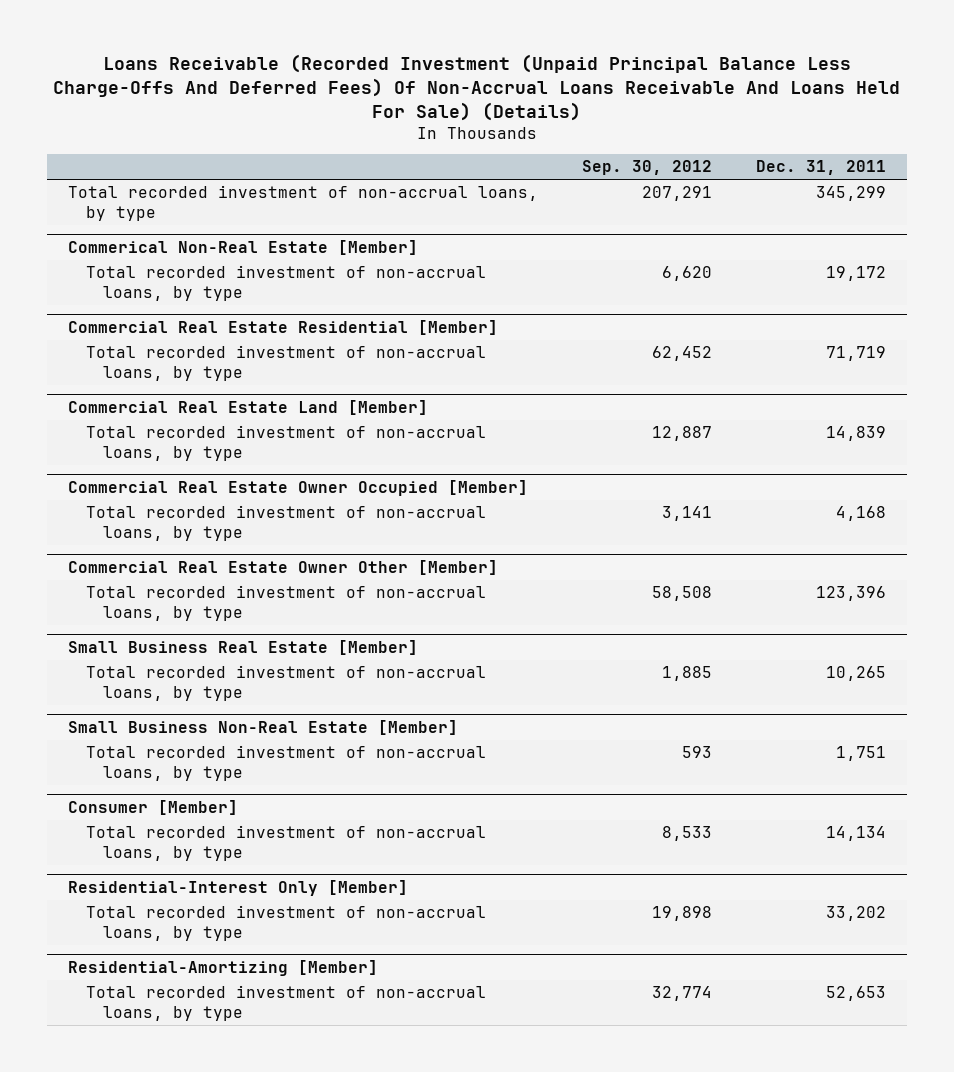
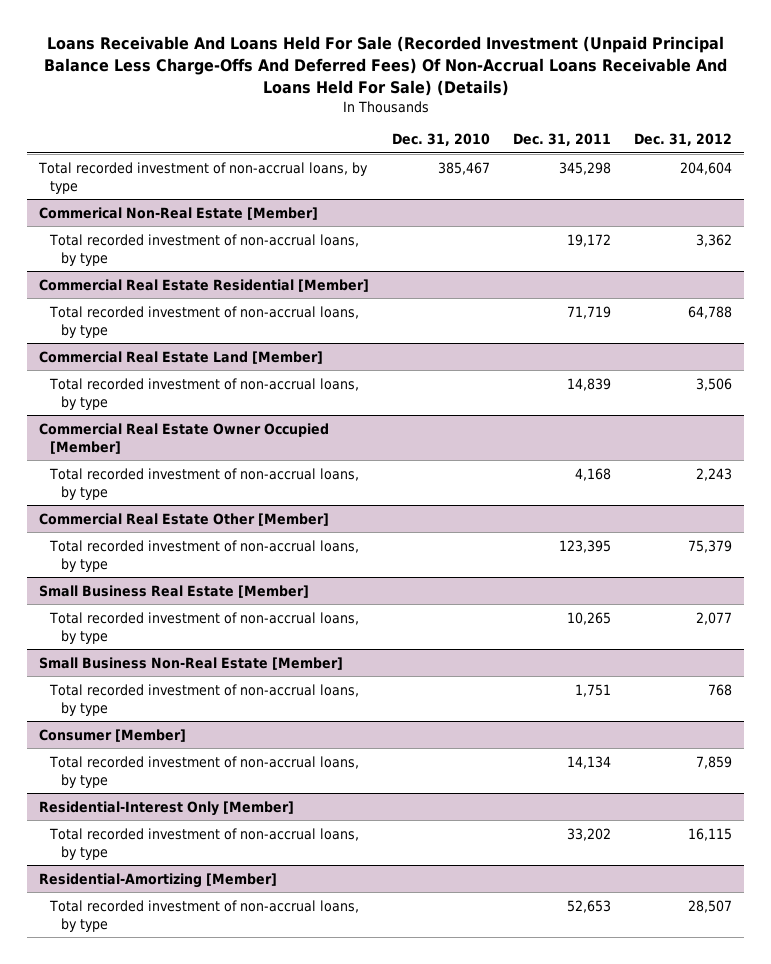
[52,54,900,122] Loans Receivable (Recorded Investment (Unpaid Principal Balance Less Charge-Offs And Deferred Fees) Of Non-Accrual Loans Receivable And Loans Held For Sale) (Details) -> [43,36,727,96] Loans Receivable And Loans Held For Sale (Recorded Investment (Unpaid Principal Balance Less Charge-Offs And Deferred Fees) Of Non-Accrual Loans Receivable And Loans Held For Sale) (Details)
[581,160,712,176] Sep. 30, 2012 -> none
none -> [392,133,491,147] Dec. 31, 2010
none -> [634,133,733,147] Dec. 31, 2012
[815,186,886,202] 345,299 -> [559,161,612,175] 345,298
[68,560,499,576] Commercial Real Estate Owner Other [Member] -> [38,512,329,526] Commercial Real Estate Other [Member]
[815,586,886,602] 123,396 -> [559,539,612,553] 123,395

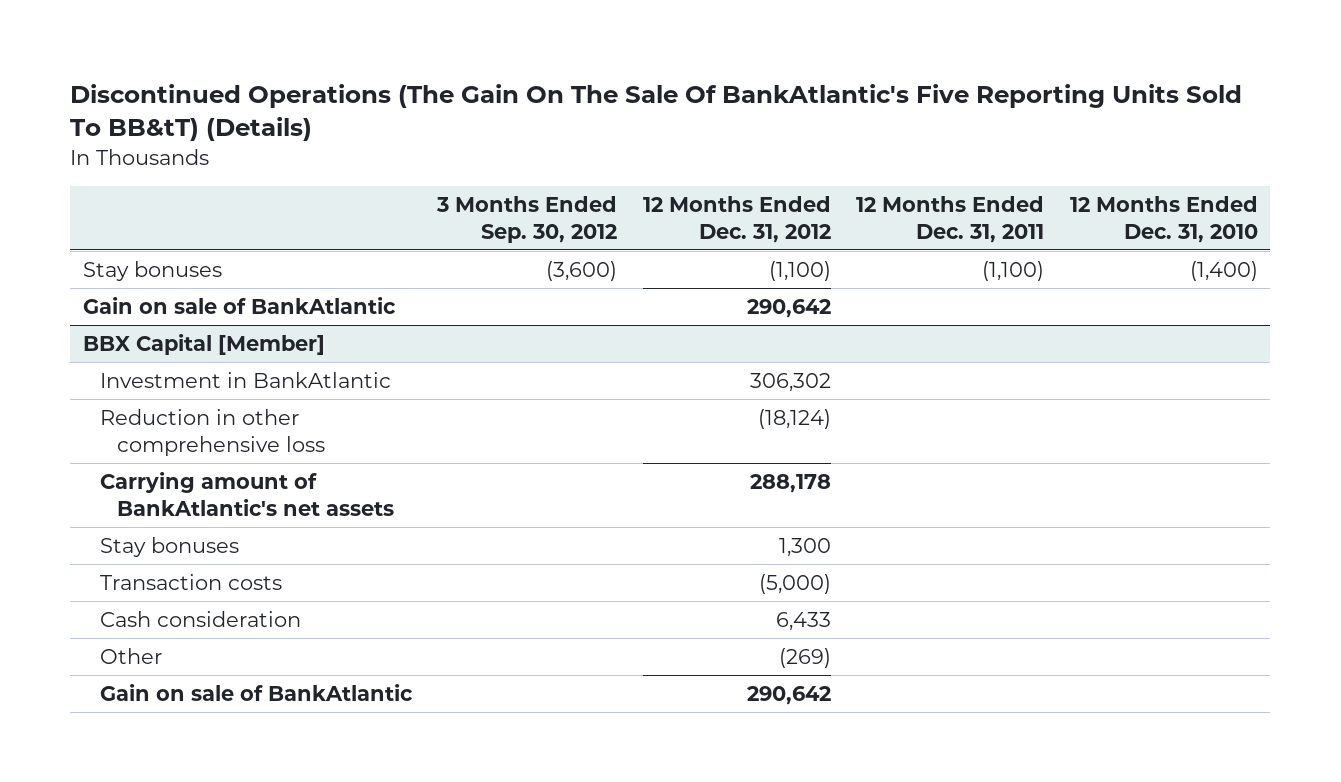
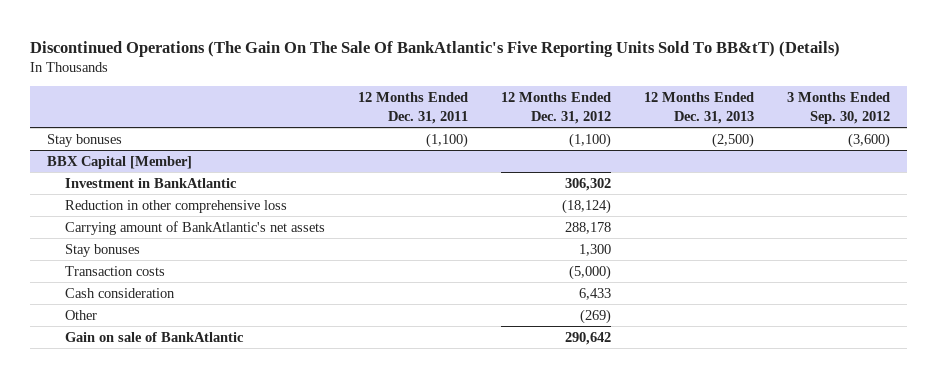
[1069,195,1258,243] 12 Months Ended Dec. 31, 2010 -> none
none -> [644,92,755,124] 12 Months Ended Dec. 31, 2013
[83,296,397,314] Gain on sale of BankAtlantic -> none

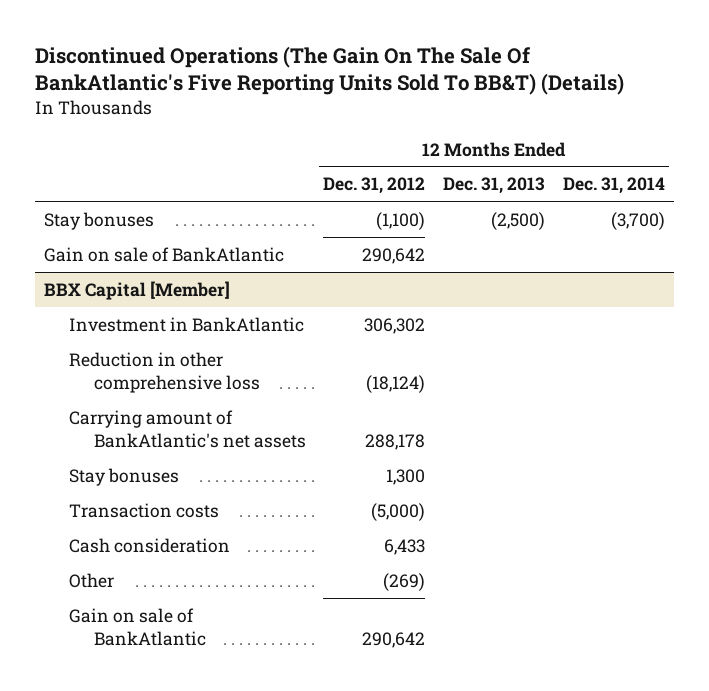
[30,40,841,57] Discontinued Operations (The Gain On The Sale Of BankAtlantic's Five Reporting Units Sold To BB&tT) (Details) -> [35,45,625,96] Discontinued Operations (The Gain On The Sale Of BankAtlantic's Five Reporting Units Sold To BB&T) (Details)
[357,92,468,124] 12 Months Ended Dec. 31, 2011 -> none
[787,92,891,124] 3 Months Ended Sep. 30, 2012 -> none
none -> [562,177,665,195] Dec. 31, 2014
none -> [44,246,285,262] Gain on sale of BankAtlantic

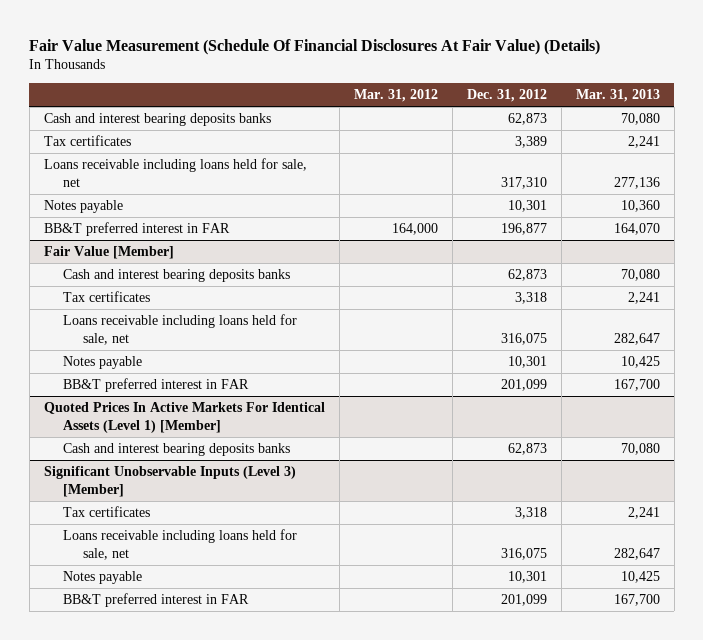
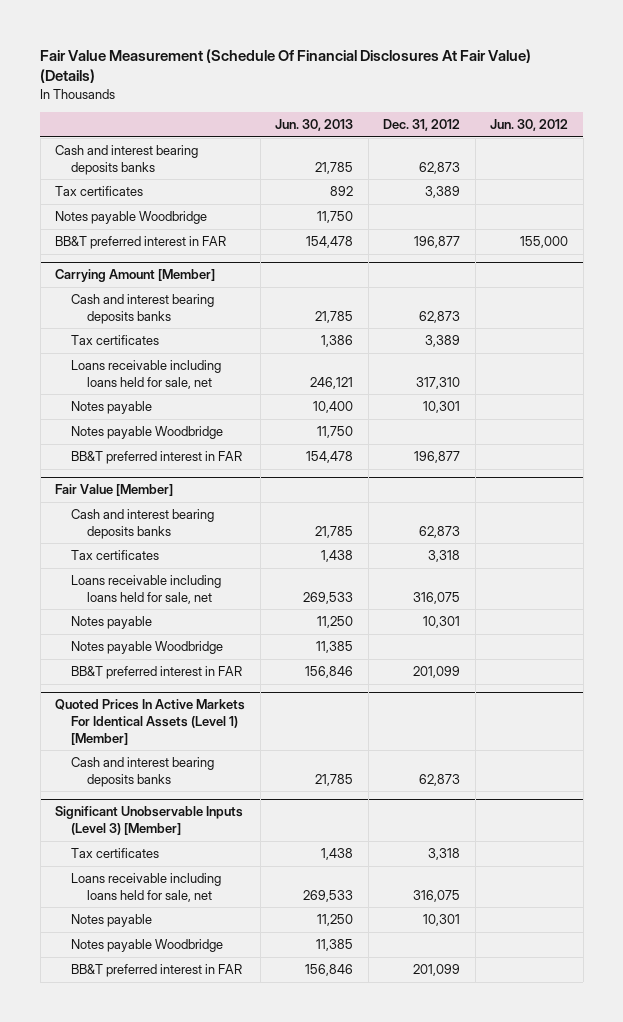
[353,89,438,103] Mar. 31, 2012 -> none
[575,89,660,103] Mar. 31, 2013 -> none
none -> [275,119,354,132] Jun. 30, 2013
none -> [490,119,569,132] Jun. 30, 2012
none -> [55,211,208,225] Notes payable Woodbridge
none -> [55,236,227,250] BB&T preferred interest in FAR
none -> [55,269,216,283] Carrying Amount [Member]
none -> [71,294,215,324] Cash and interest bearing deposits banks
none -> [71,335,160,346] Tax certificates
none -> [71,426,224,440] Notes payable Woodbridge
none -> [71,641,224,655] Notes payable Woodbridge
none -> [71,939,224,953] Notes payable Woodbridge

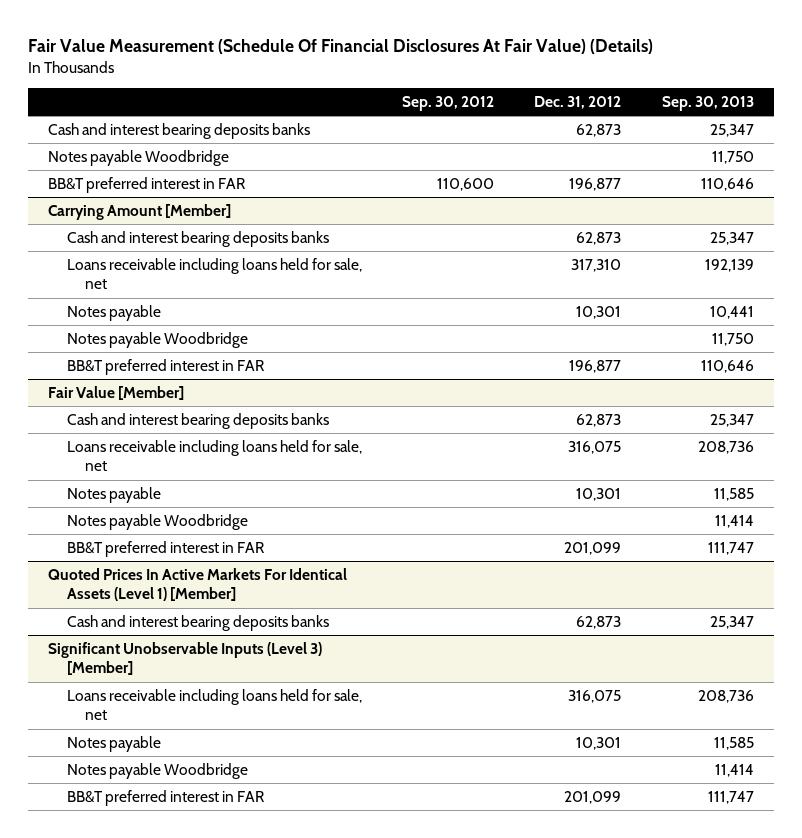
[275,119,354,132] Jun. 30, 2013 -> none
[490,119,569,132] Jun. 30, 2012 -> none
none -> [402,96,495,112] Sep. 30, 2012
none -> [661,96,754,112] Sep. 30, 2013
[55,186,144,197] Tax certificates -> none
[71,335,160,346] Tax certificates -> none
[71,550,160,561] Tax certificates -> none
[71,848,160,859] Tax certificates -> none

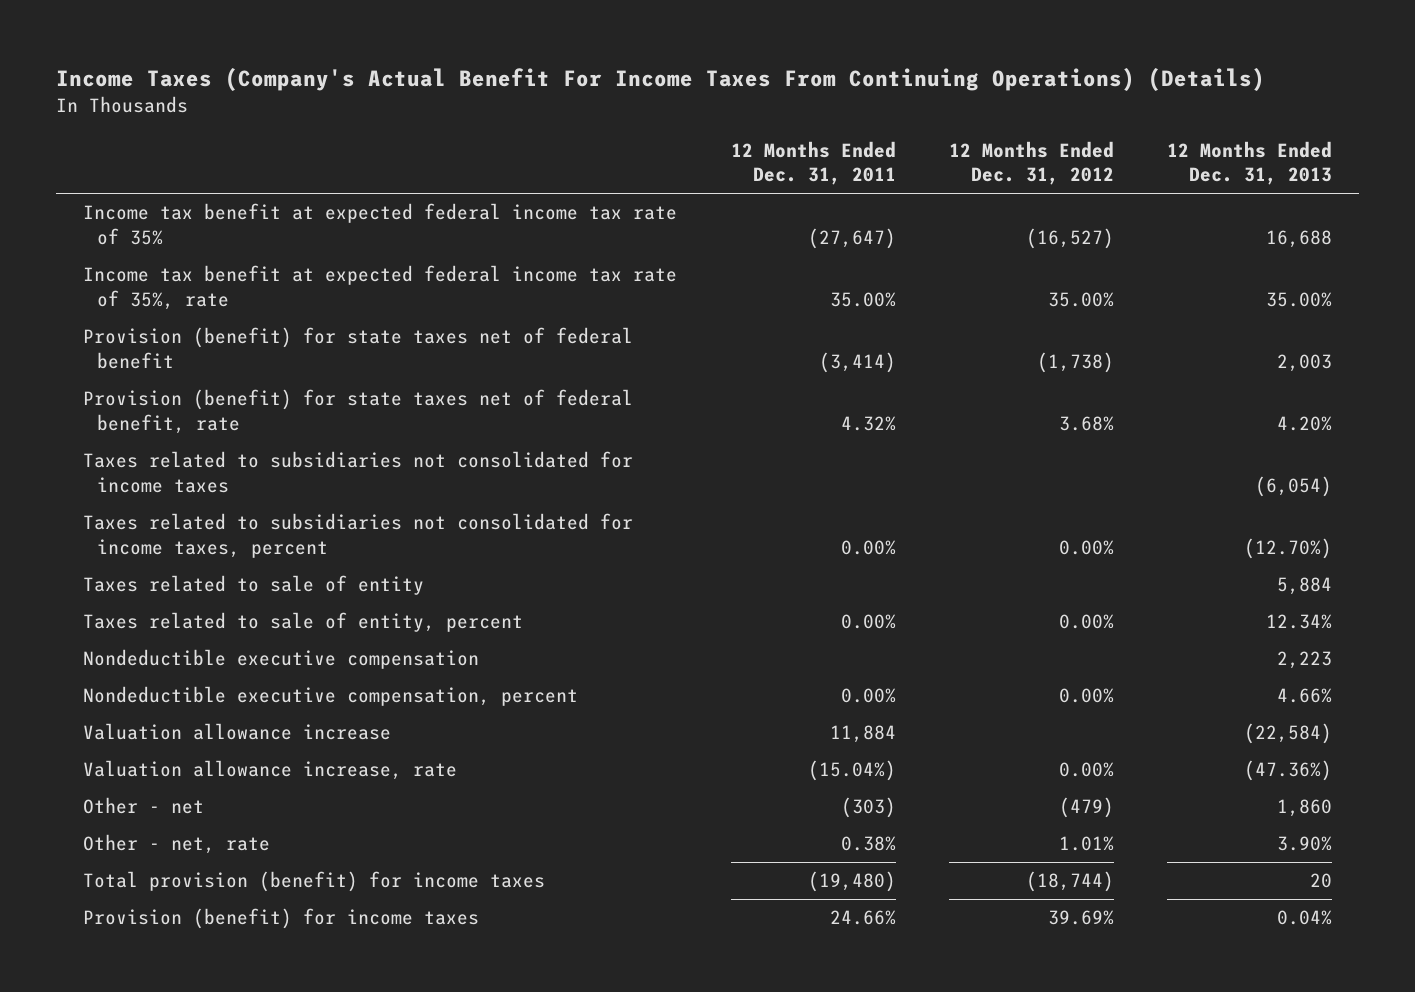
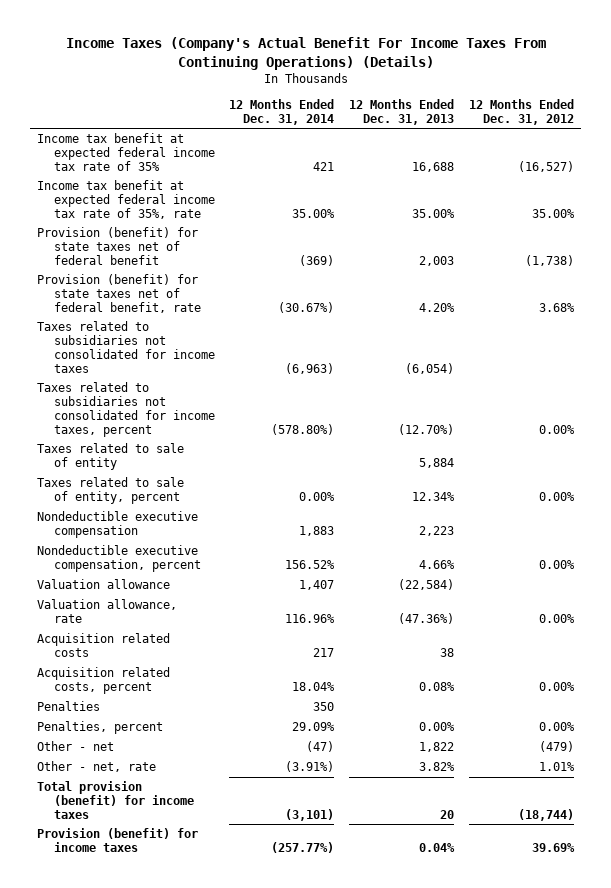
[730,140,896,186] 12 Months Ended Dec. 31, 2011 -> none
none -> [229,99,335,125] 12 Months Ended Dec. 31, 2014
[83,723,392,741] Valuation allowance increase -> [37,579,171,590] Valuation allowance
[83,760,458,781] Valuation allowance increase, rate -> [37,599,178,624] Valuation allowance, rate
none -> [37,633,171,658] Acquisition related costs
none -> [37,667,171,695] Acquisition related costs, percent
none -> [37,701,101,712] Penalties
none -> [37,721,164,735] Penalties, percent
[1277,799,1333,818] 1,860 -> [419,742,455,753] 1,822
[1277,836,1333,852] 3.90% -> [419,762,456,772] 3.82%

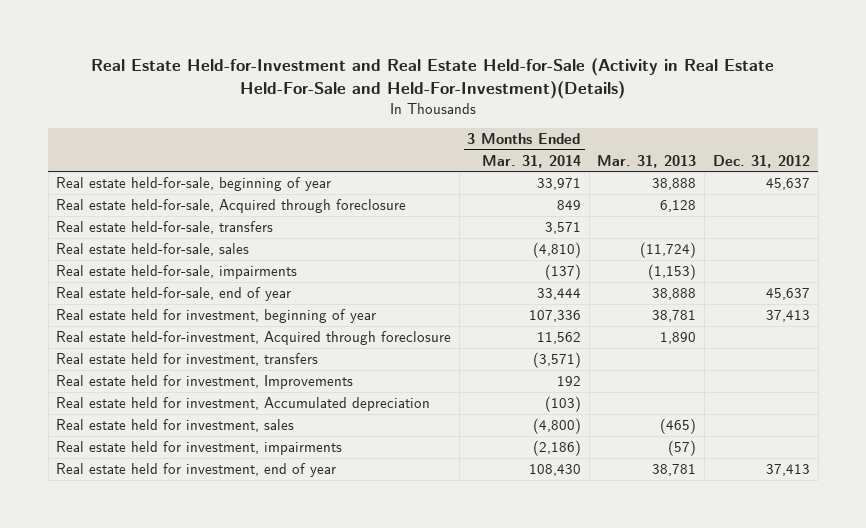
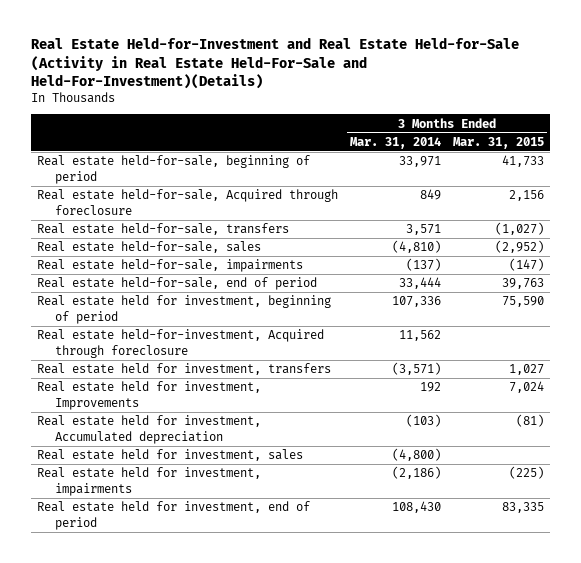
[597,154,697,168] Mar. 31, 2013 -> none
[712,154,810,168] Dec. 31, 2012 -> none
none -> [453,136,545,149] Mar. 31, 2015
[56,176,332,191] Real estate held-for-sale, beginning of year -> [36,155,310,184] Real estate held-for-sale, beginning of period
[56,286,292,301] Real estate held-for-sale, end of year -> [36,277,317,291] Real estate held-for-sale, end of period
[56,308,377,323] Real estate held for investment, beginning of year -> [36,295,331,324] Real estate held for investment, beginning of period
[56,462,337,477] Real estate held for investment, end of year -> [36,501,310,530] Real estate held for investment, end of period

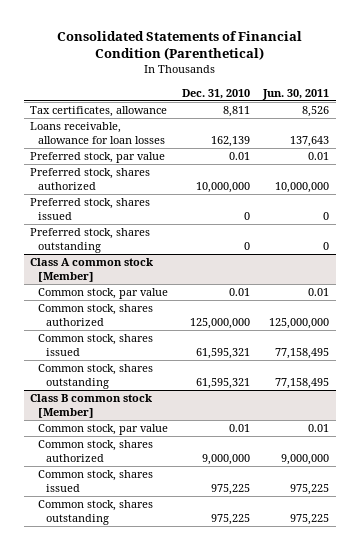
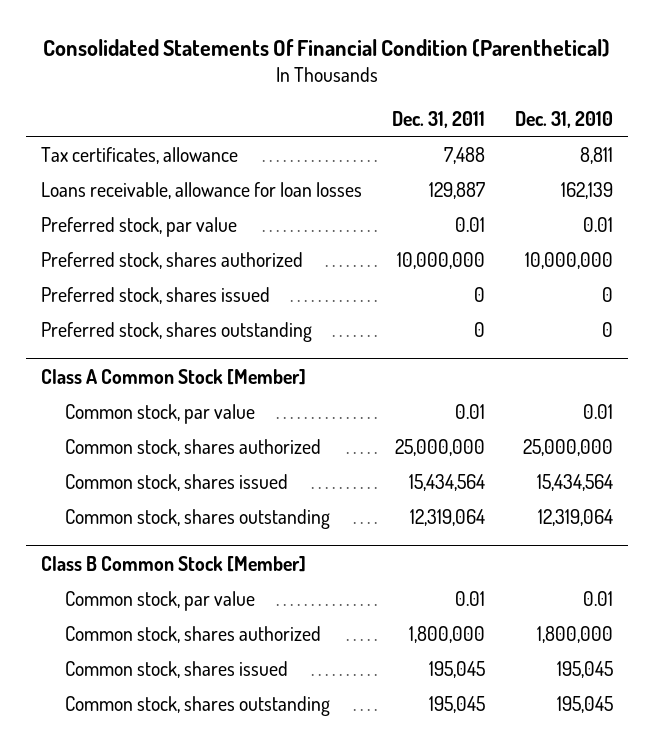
[56,30,302,61] Consolidated Statements of Financial Condition (Parenthetical) -> [43,39,611,58] Consolidated Statements Of Financial Condition (Parenthetical)
[261,88,329,100] Jun. 30, 2011 -> none
none -> [392,110,486,128] Dec. 31, 2011
[30,258,154,282] Class A common stock [Member] -> [41,368,307,385] Class A Common Stock [Member]
[189,317,250,329] 125,000,000 -> [523,438,614,456] 25,000,000
[195,347,250,359] 61,595,321 -> [537,473,614,491] 15,434,564
[195,377,250,389] 61,595,321 -> [538,508,614,526] 12,319,064
[30,394,153,418] Class B common stock [Member] -> [41,555,307,572] Class B Common Stock [Member]
[201,453,250,465] 9,000,000 -> [537,625,614,643] 1,800,000
[210,483,250,495] 975,225 -> [557,660,614,678] 195,045
[210,513,250,525] 975,225 -> [557,695,614,713] 195,045

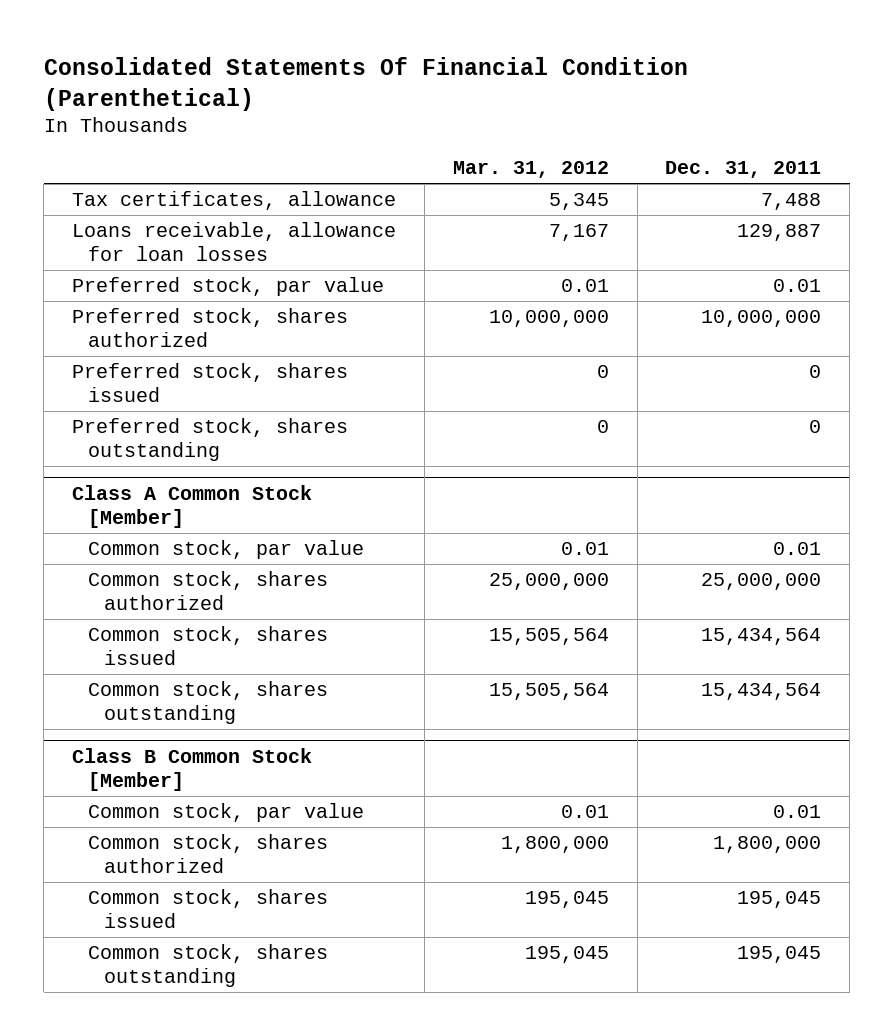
[515,110,614,128] Dec. 31, 2010 -> none
none -> [452,161,609,179] Mar. 31, 2012
[410,508,486,526] 12,319,064 -> [701,683,822,701] 15,434,564

